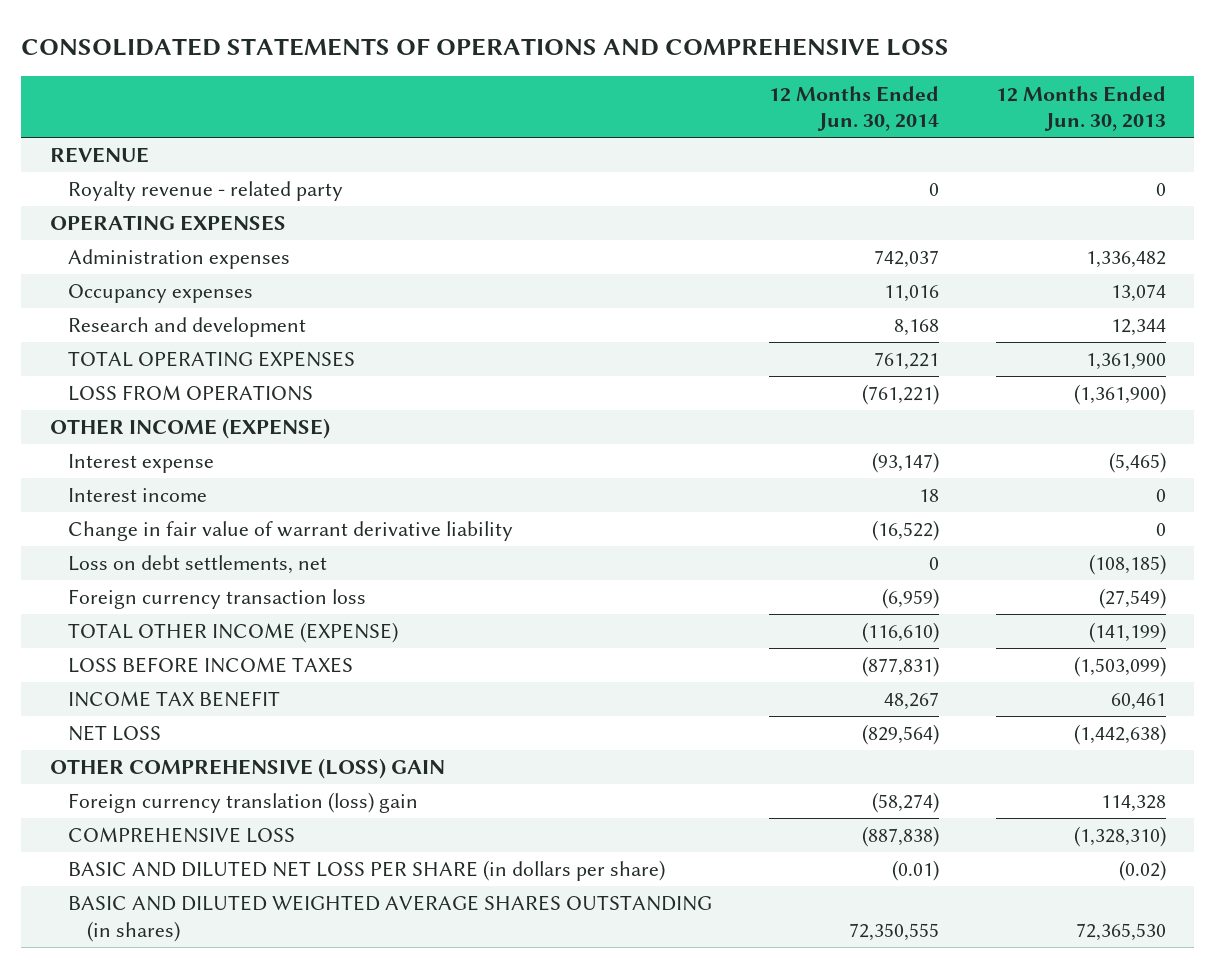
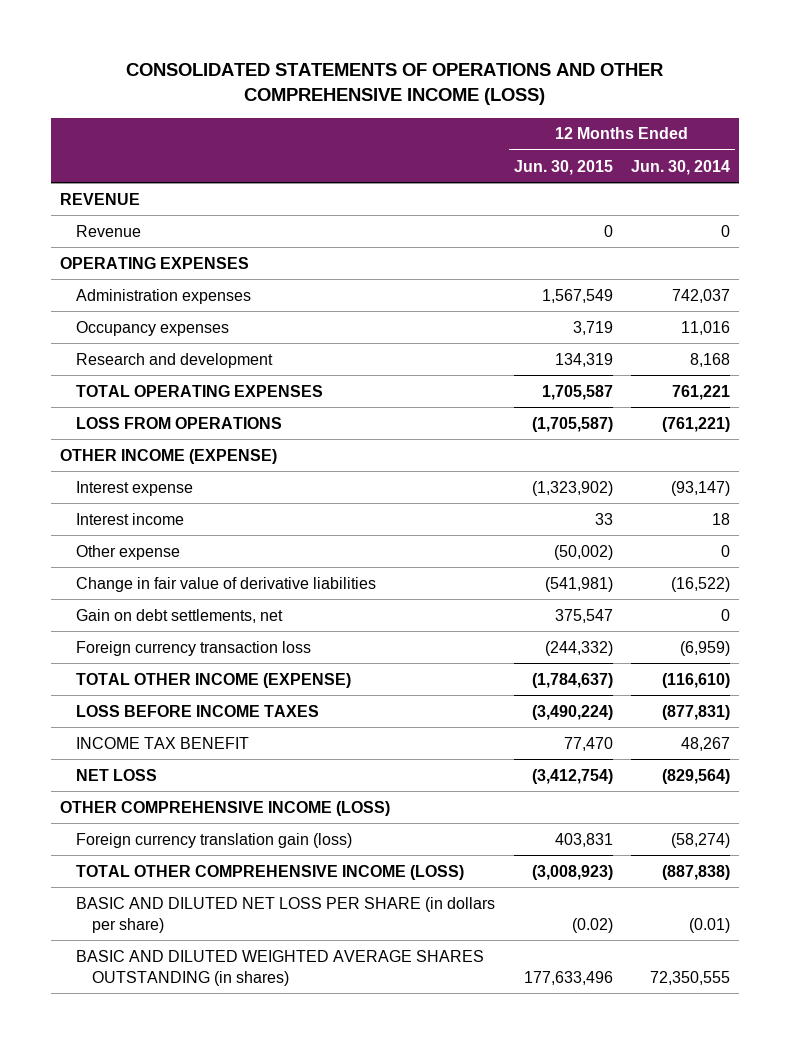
[21,37,950,56] CONSOLIDATED STATEMENTS OF OPERATIONS AND COMPREHENSIVE LOSS -> [126,63,664,106] CONSOLIDATED STATEMENTS OF OPERATIONS AND OTHER COMPREHENSIVE INCOME (LOSS)
[995,85,1166,132] 12 Months Ended Jun. 30, 2013 -> none
none -> [513,159,613,175] Jun. 30, 2015
[68,181,344,202] Royalty revenue - related party -> [76,224,142,237] Revenue
none -> [76,544,181,560] Other expense
[68,521,514,542] Change in fair value of warrant derivative liability -> [76,576,377,592] Change in fair value of derivative liabilities
[68,555,328,575] Loss on debt settlements, net -> [76,608,284,623] Gain on debt settlements, net
[49,758,445,780] OTHER COMPREHENSIVE (LOSS) GAIN -> [60,800,391,816] OTHER COMPREHENSIVE INCOME (LOSS)
[68,792,419,814] Foreign currency translation (loss) gain -> [76,832,353,848] Foreign currency translation gain (loss)
[68,827,296,844] COMPREHENSIVE LOSS -> [76,864,465,880] TOTAL OTHER COMPREHENSIVE INCOME (LOSS)

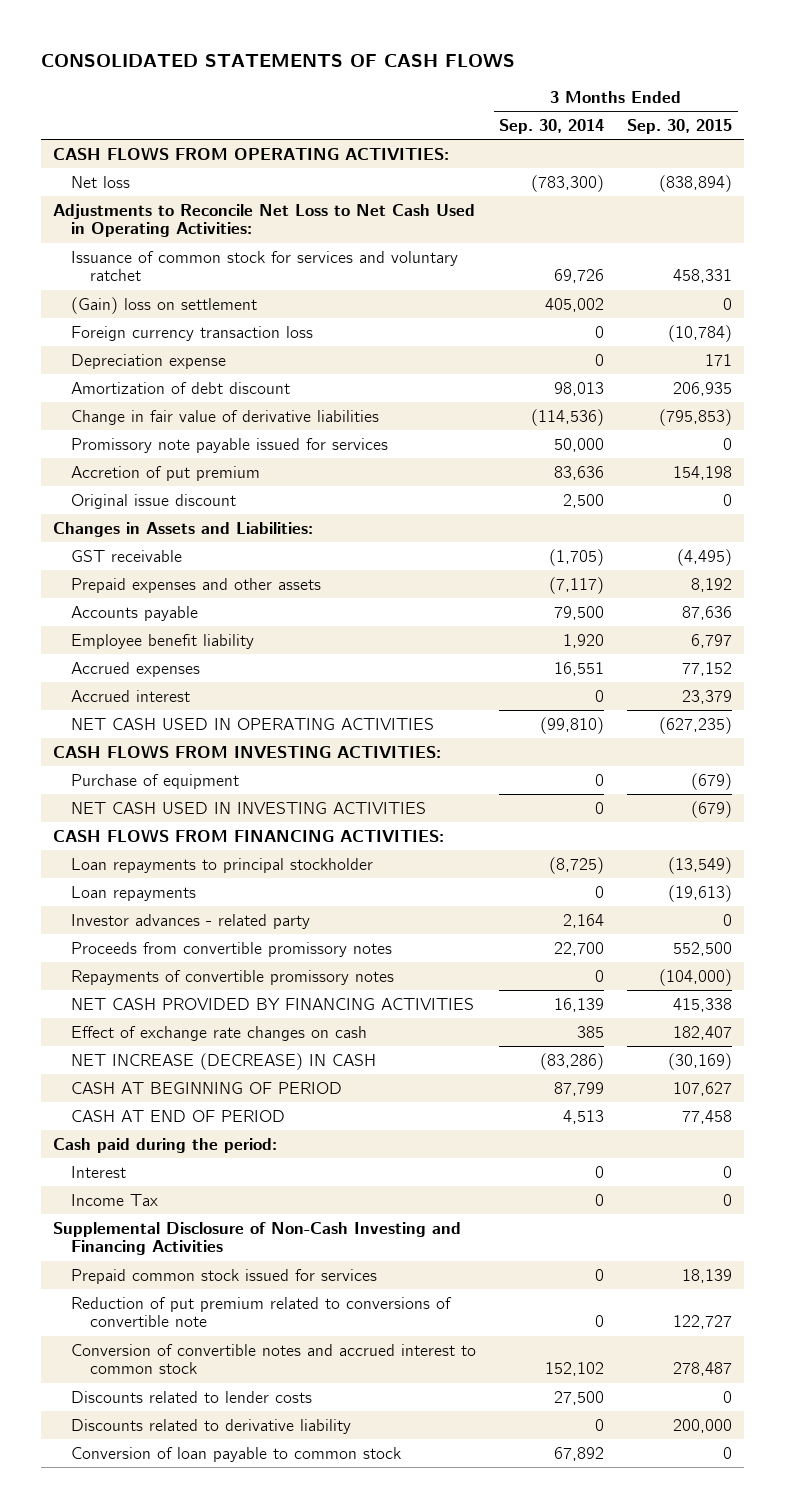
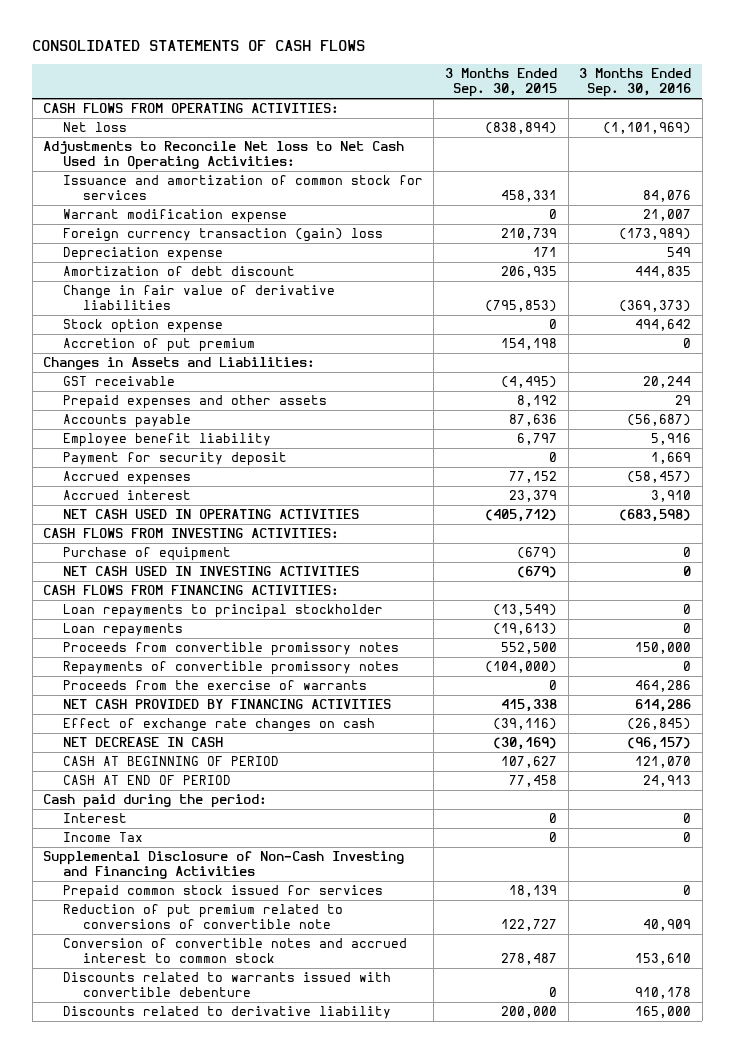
[499,118,605,134] Sep. 30, 2014 -> none
none -> [579,68,692,98] 3 Months Ended Sep. 30, 2016
[71,296,258,314] (Gain) loss on settlement -> none
[52,203,475,238] Adjustments to Reconcile Net Loss to Net Cash Used in Operating Activities: -> [43,141,405,171] Adjustments to Reconcile Net loss to Net Cash Used in Operating Activities:
[71,250,459,282] Issuance of common stock for services and voluntary ratchet -> [62,175,423,201] Issuance and amortization of common stock for services
none -> [62,209,287,224] Warrant modification expense
[71,325,314,341] Foreign currency transaction loss -> [62,228,383,243] Foreign currency transaction (gain) loss
[668,324,733,342] (10,784) -> [500,228,557,241] 210,739
[71,437,389,453] Promissory note payable issued for services -> none
none -> [62,319,223,334] Stock option expense
[71,493,237,509] Original issue discount -> none
none -> [62,452,287,467] Payment for security deposit
[659,716,733,734] (627,235) -> [484,509,557,523] (405,712)
[71,913,311,929] Investor advances - related party -> none
none -> [62,680,367,691] Proceeds from the exercise of warrants
[673,1025,733,1040] 182,407 -> [492,718,557,731] (39,116)
[71,1052,377,1070] NET INCREASE (DECREASE) IN CASH -> [62,737,223,748] NET DECREASE IN CASH
[71,1390,313,1403] Discounts related to lender costs -> none
none -> [62,972,391,998] Discounts related to warrants issued with convertible debenture
[71,1446,402,1462] Conversion of loan payable to common stock -> none

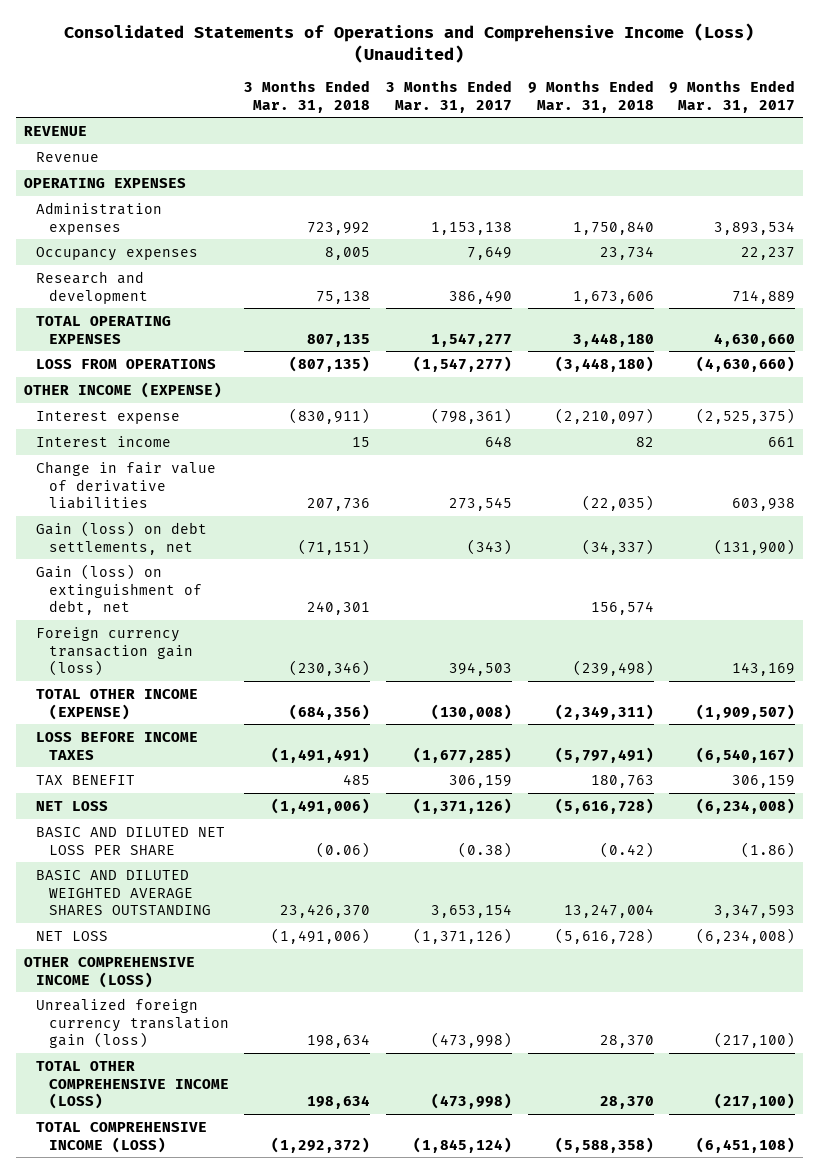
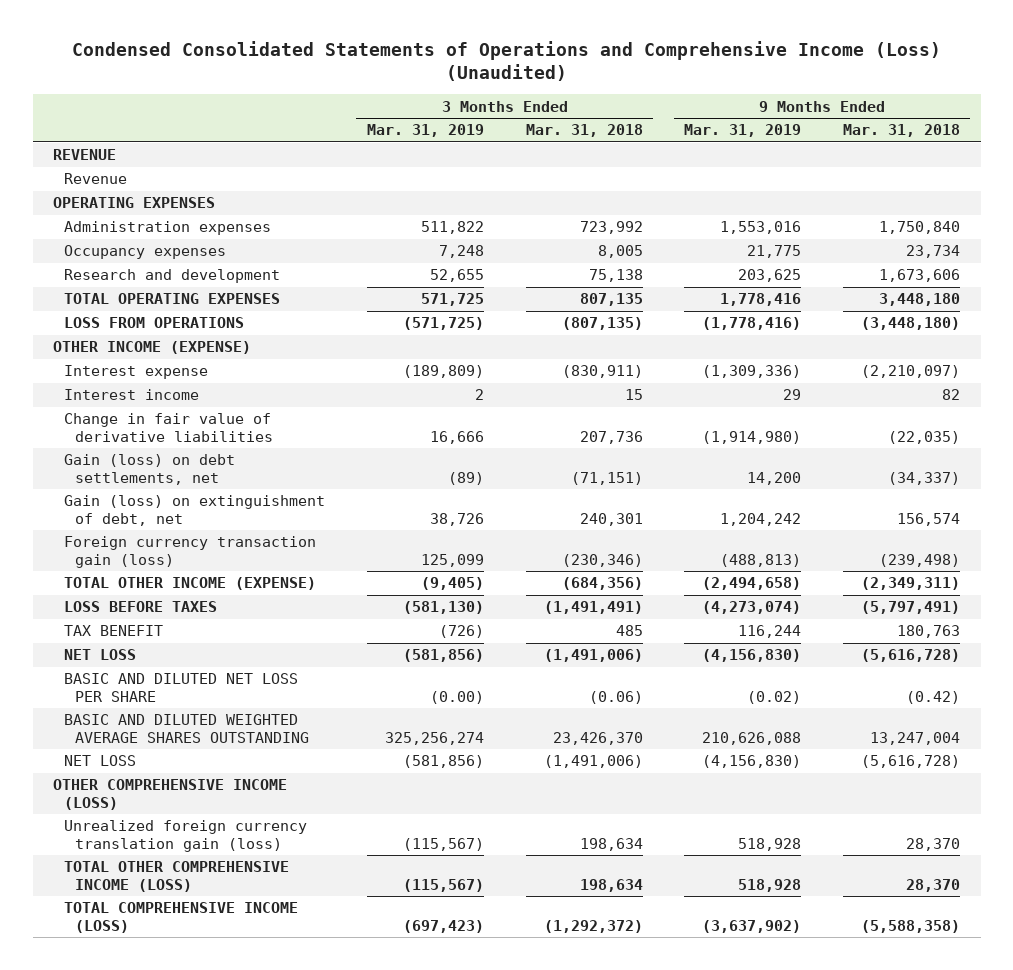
[64,22,755,63] Consolidated Statements of Operations and Comprehensive Income (Loss) (Unaudited) -> [71,40,941,82] Condensed Consolidated Statements of Operations and Comprehensive Income (Loss) (Unaudited)
[386,79,513,113] 3 Months Ended Mar. 31, 2017 -> none
[669,79,796,113] 9 Months Ended Mar. 31, 2017 -> none
none -> [366,124,484,138] Mar. 31, 2019
none -> [684,124,802,138] Mar. 31, 2019
[36,731,199,760] LOSS BEFORE INCOME TAXES -> [64,601,218,613] LOSS BEFORE TAXES

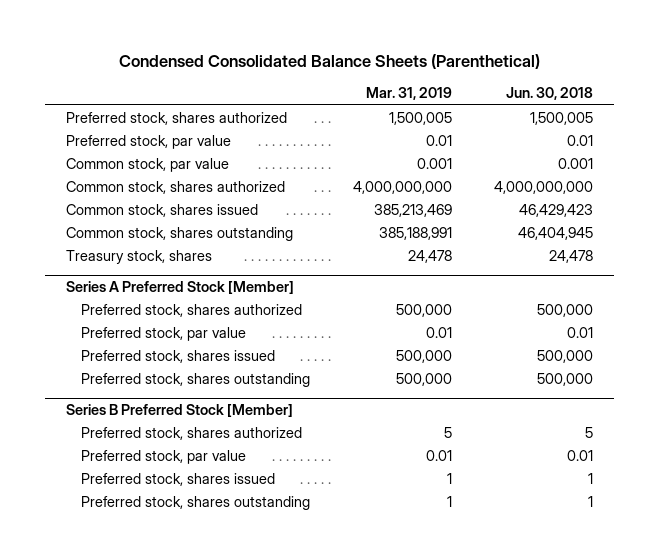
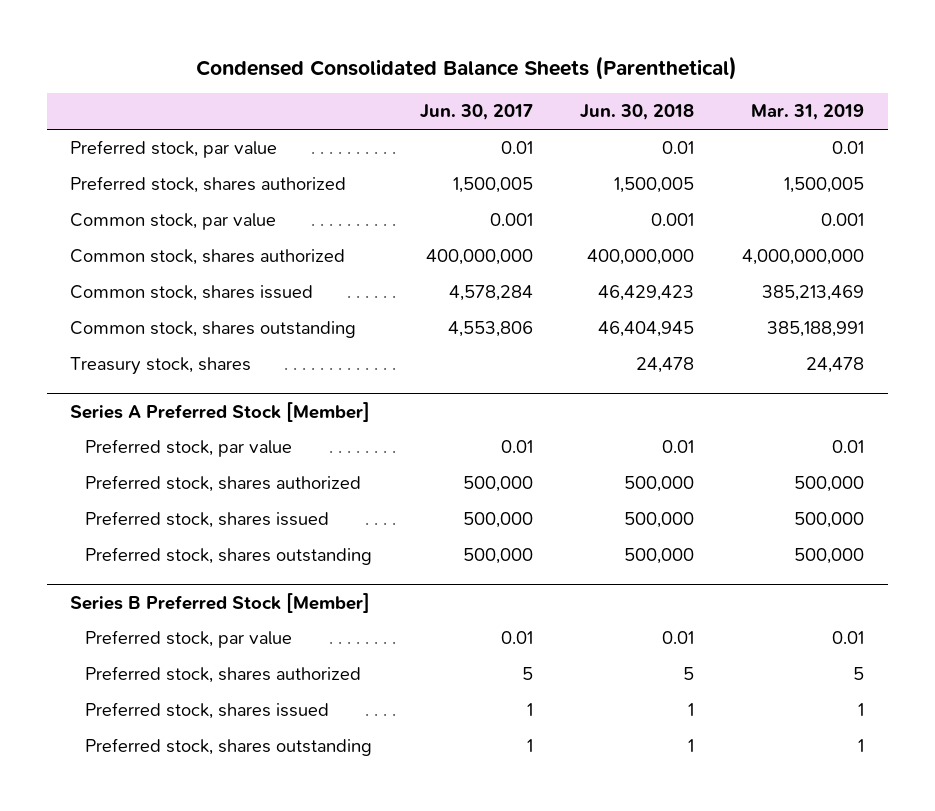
none -> [419,104,533,121] Jun. 30, 2017
[66,111,288,125] Preferred stock, shares authorized -> [70,176,347,194] Preferred stock, shares authorized
[494,180,594,194] 4,000,000,000 -> [587,249,695,266] 400,000,000
[81,303,303,317] Preferred stock, shares authorized -> [85,475,362,493] Preferred stock, shares authorized
[81,426,303,440] Preferred stock, shares authorized -> [85,666,362,684] Preferred stock, shares authorized

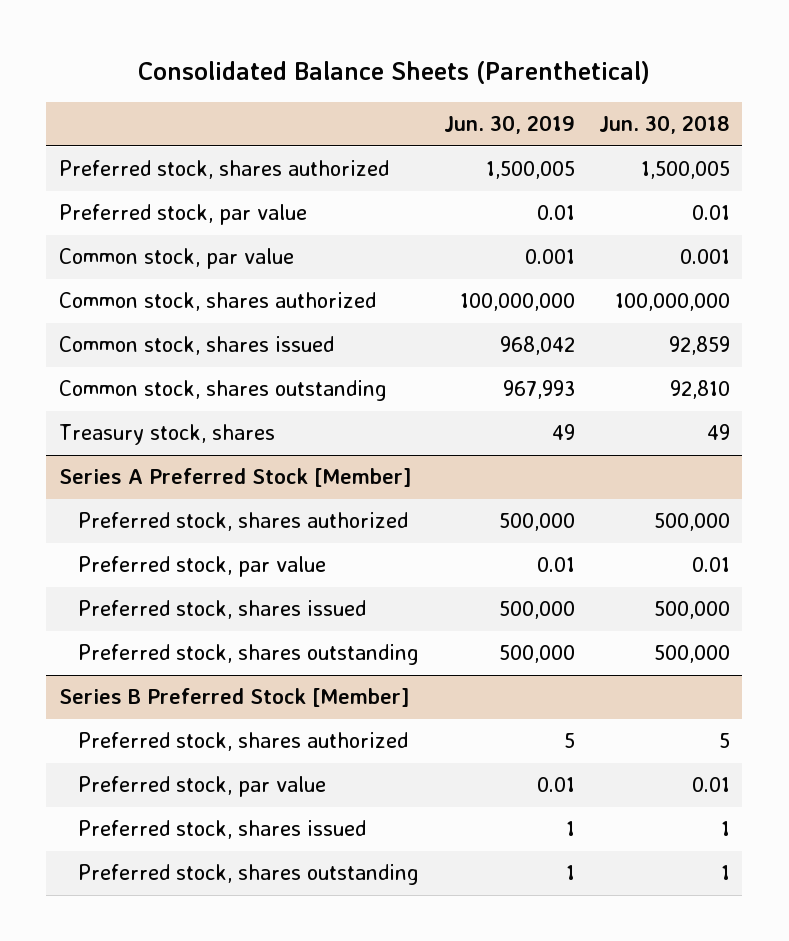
[196,55,738,80] Condensed Consolidated Balance Sheets (Parenthetical) -> [138,61,651,85] Consolidated Balance Sheets (Parenthetical)
[419,104,533,121] Jun. 30, 2017 -> none
[751,104,865,121] Mar. 31, 2019 -> none
none -> [443,115,575,135] Jun. 30, 2019
[70,140,278,159] Preferred stock, par value -> [58,204,307,226] Preferred stock, par value
[587,249,695,266] 400,000,000 -> [615,293,731,312] 100,000,000
[598,285,695,302] 46,429,423 -> [669,336,731,356] 92,859
[598,321,695,338] 46,404,945 -> [670,380,731,400] 92,810
[636,357,695,374] 24,478 -> [707,424,731,441] 49
[85,439,293,458] Preferred stock, par value -> [78,556,327,578] Preferred stock, par value
[85,630,293,649] Preferred stock, par value -> [78,776,327,798] Preferred stock, par value

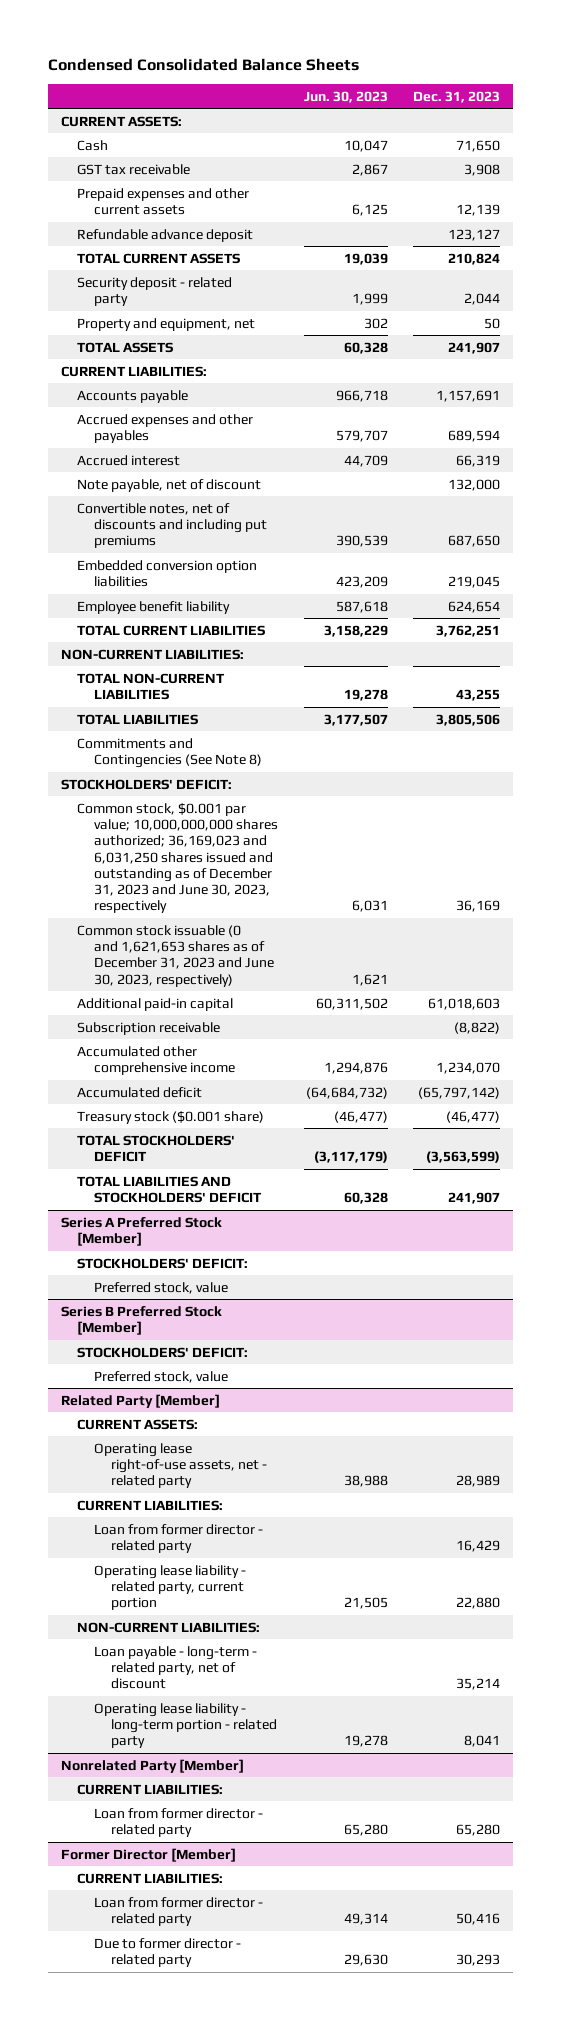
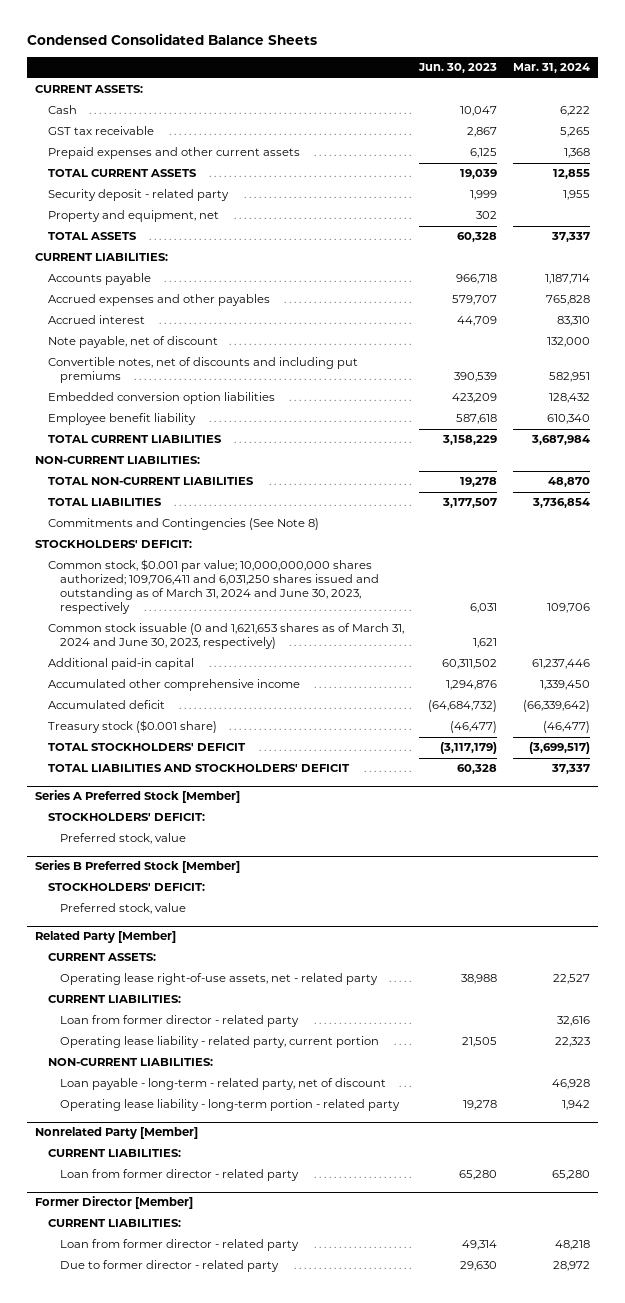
[413,90,501,103] Dec. 31, 2023 -> none
none -> [512,63,590,74] Mar. 31, 2024
[77,228,254,242] Refundable advance deposit -> none
[77,802,279,914] Common stock, $0.001 par value; 10,000,000,000 shares authorized; 36,169,023 and 6,031,250 shares issued and outstanding as of December 31, 2023 and June 30, 2023, respectively -> [47,559,379,615] Common stock, $0.001 par value; 10,000,000,000 shares authorized; 109,706,411 and 6,031,250 shares issued and outstanding as of March 31, 2024 and June 30, 2023, respectively
[77,924,275,987] Common stock issuable (0 and 1,621,653 shares as of December 31, 2023 and June 30, 2023, respectively) -> [47,623,404,650] Common stock issuable (0 and 1,621,653 shares as of March 31, 2024 and June 30, 2023, respectively)
[77,1021,221,1035] Subscription receivable -> none

